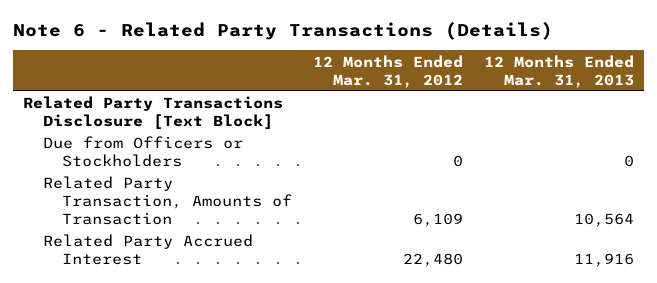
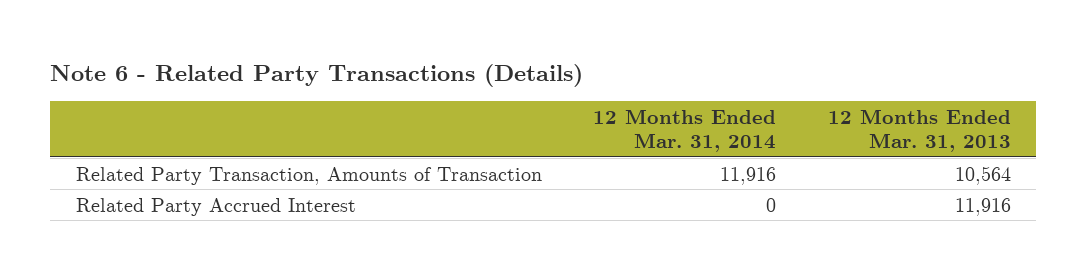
[312,54,463,88] 12 Months Ended Mar. 31, 2012 -> none
none -> [593,108,777,152] 12 Months Ended Mar. 31, 2014
[23,96,284,131] Related Party Transactions Disclosure [Text Block] -> none
[42,136,243,168] Due from Officers or Stockholders -> none

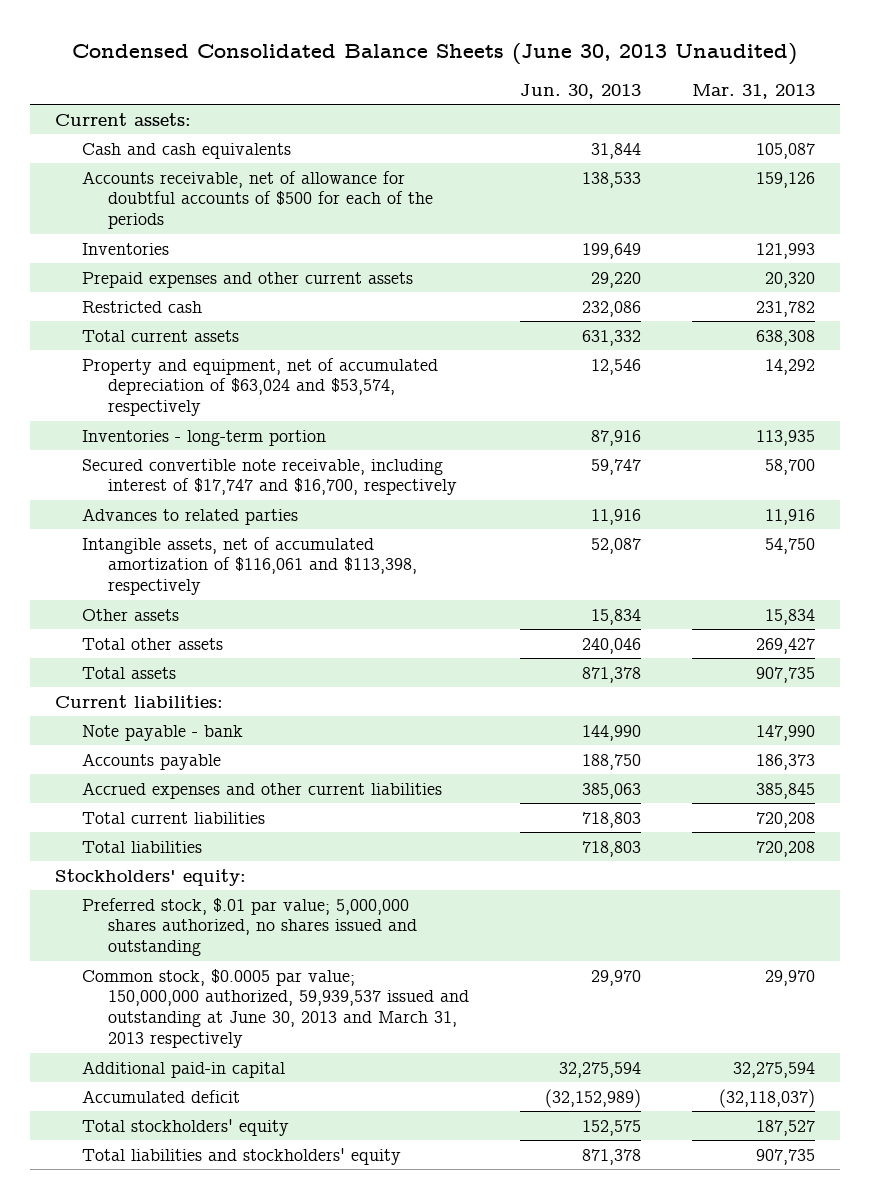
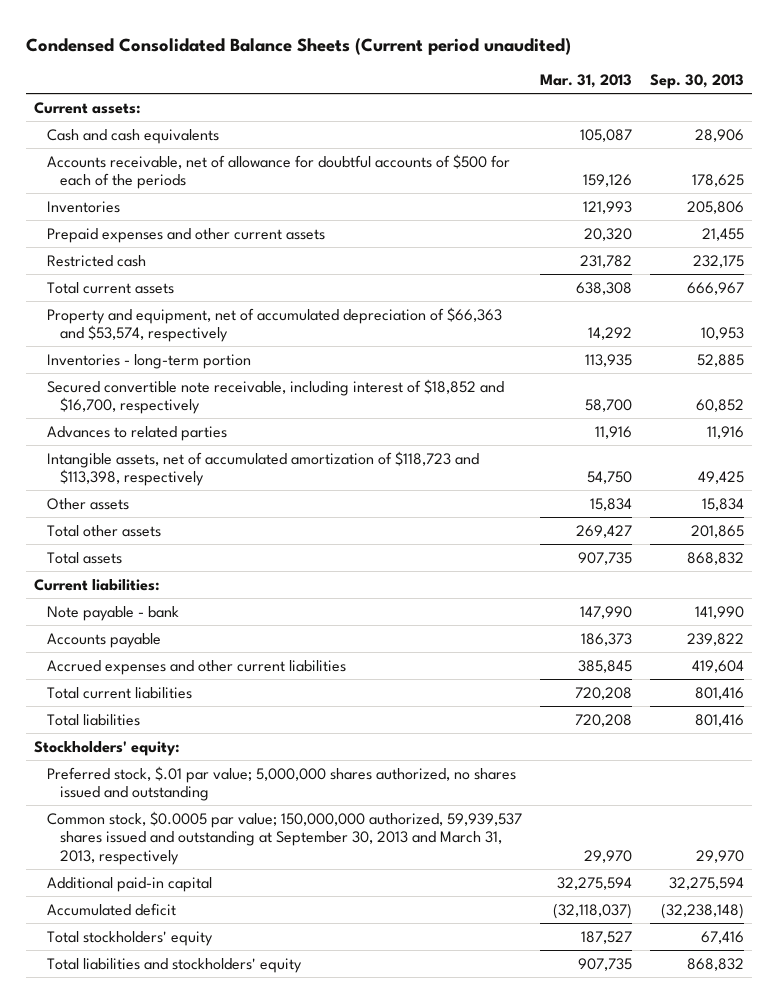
[72,42,798,65] Condensed Consolidated Balance Sheets (June 30, 2013 Unaudited) -> [25,37,571,55] Condensed Consolidated Balance Sheets (Current period unaudited)
[520,83,642,99] Jun. 30, 2013 -> none
none -> [649,74,744,90] Sep. 30, 2013
[81,357,438,417] Property and equipment, net of accumulated depreciation of $63,024 and $53,574, respectively -> [47,306,503,343] Property and equipment, net of accumulated depreciation of $66,363 and $53,574, respectively
[81,458,458,496] Secured convertible note receivable, including interest of $17,747 and $16,700, respectively -> [47,378,505,415] Secured convertible note receivable, including interest of $18,852 and $16,700, respectively
[81,536,418,596] Intangible assets, net of accumulated amortization of $116,061 and $113,398, respectively -> [47,450,480,487] Intangible assets, net of accumulated amortization of $118,723 and $113,398, respectively
[81,968,470,1049] Common stock, $0.0005 par value; 150,000,000 authorized, 59,939,537 issued and outstanding at June 30, 2013 and March 31, 2013 respectively -> [47,810,523,866] Common stock, $0.0005 par value; 150,000,000 authorized, 59,939,537 shares issued and outstanding at September 30, 2013 and March 31, 2013, respectively

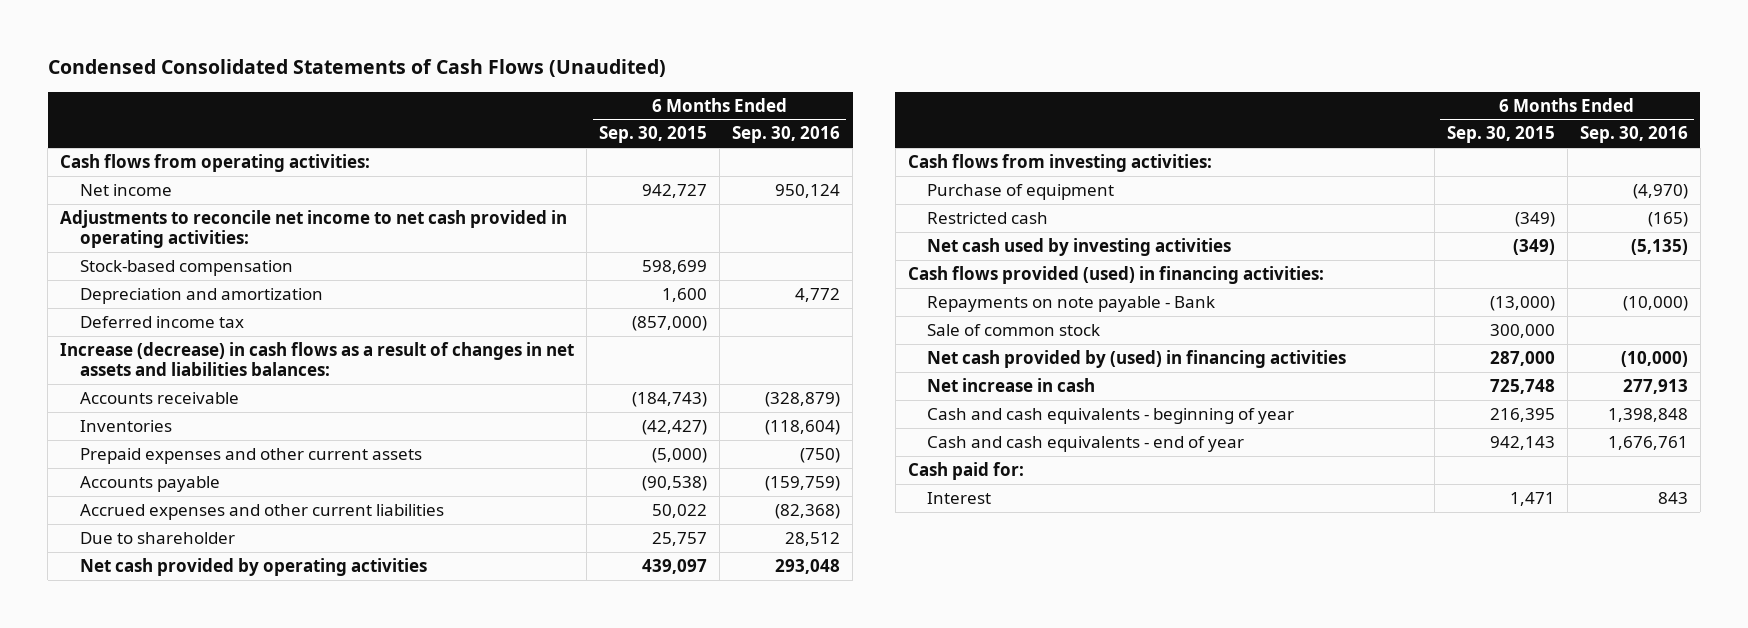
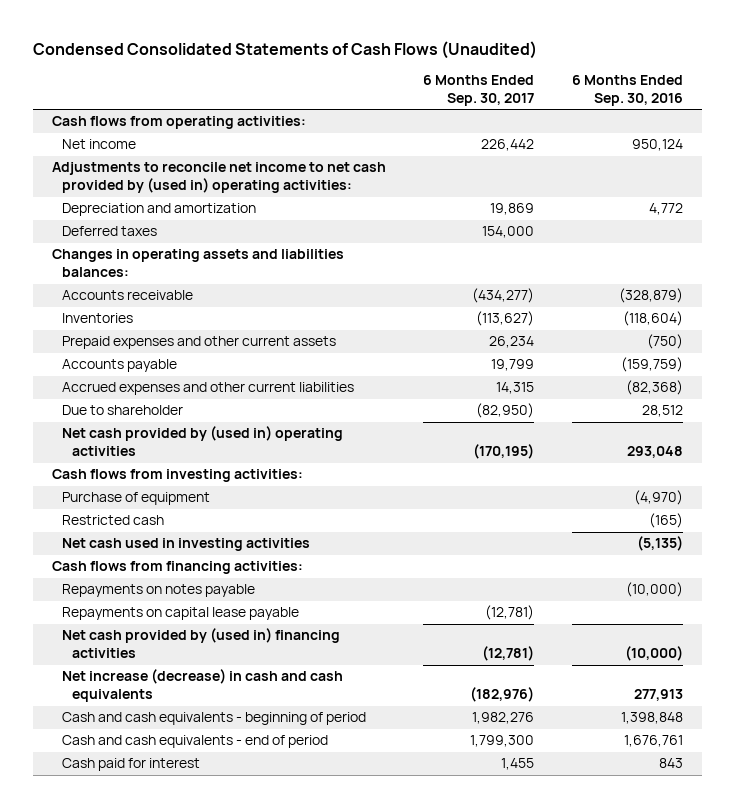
[599,126,708,144] Sep. 30, 2015 -> none
none -> [423,75,535,107] 6 Months Ended Sep. 30, 2017
[79,260,293,277] Stock-based compensation -> none
[60,210,568,249] Adjustments to reconcile net income to net cash provided in operating activities: -> [51,162,386,194] Adjustments to reconcile net income to net cash provided by (used in) operating activities:
[79,316,244,329] Deferred income tax -> [61,226,157,237] Deferred taxes
[60,342,575,377] Increase (decrease) in cash flows as a result of changes in net assets and liabilities balances: -> [51,249,344,278] Changes in operating assets and liabilities balances:
[79,558,427,577] Net cash provided by operating activities -> [61,426,343,457] Net cash provided by (used in) operating activities
[927,324,1101,337] Sale of common stock -> none
[907,462,1024,481] Cash paid for: -> none
[927,238,1232,257] Net cash used by investing activities -> [61,538,310,552] Net cash used in investing activities
[907,266,1324,285] Cash flows provided (used) in financing activities: -> [51,561,303,575] Cash flows from financing activities:
[927,296,1216,313] Repayments on note payable - Bank -> [61,584,255,598] Repayments on notes payable
none -> [61,607,299,621] Repayments on capital lease payable
[927,350,1347,369] Net cash provided by (used) in financing activities -> [61,628,340,659] Net cash provided by (used in) financing activities
[927,378,1096,393] Net increase in cash -> [61,669,343,703] Net increase (decrease) in cash and cash equivalents
[927,408,1295,425] Cash and cash equivalents - beginning of year -> [61,712,366,726] Cash and cash equivalents - beginning of period
[927,436,1245,453] Cash and cash equivalents - end of year -> [61,735,328,749] Cash and cash equivalents - end of period
[927,492,992,505] Interest -> [61,758,200,772] Cash paid for interest

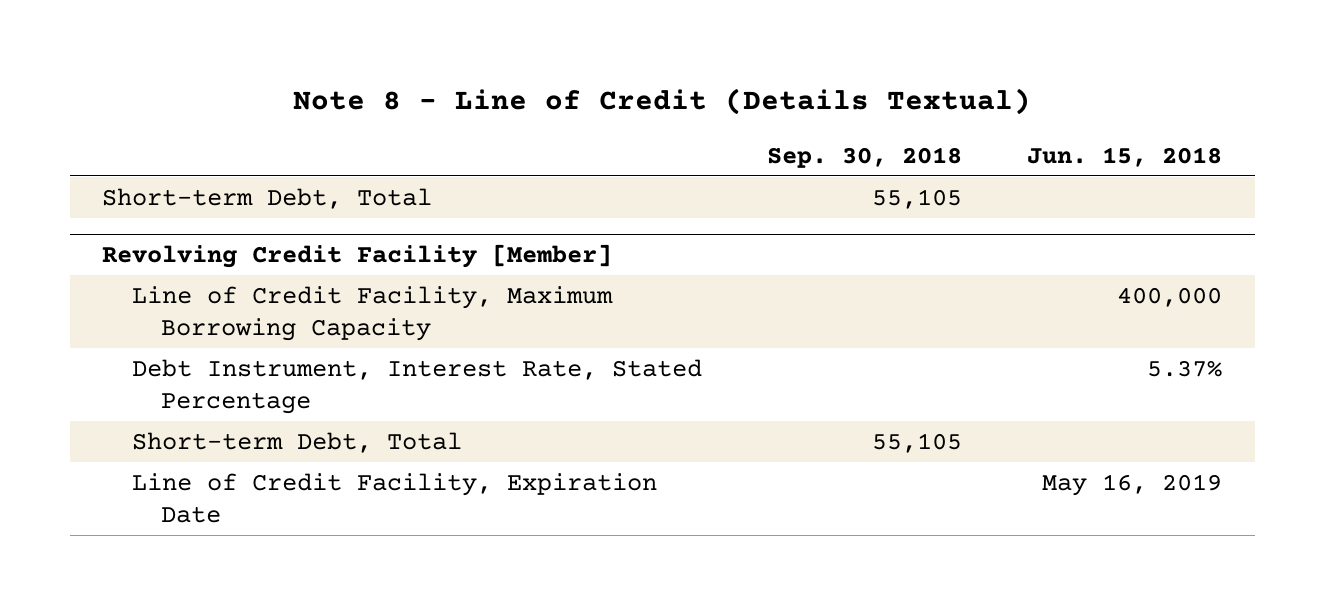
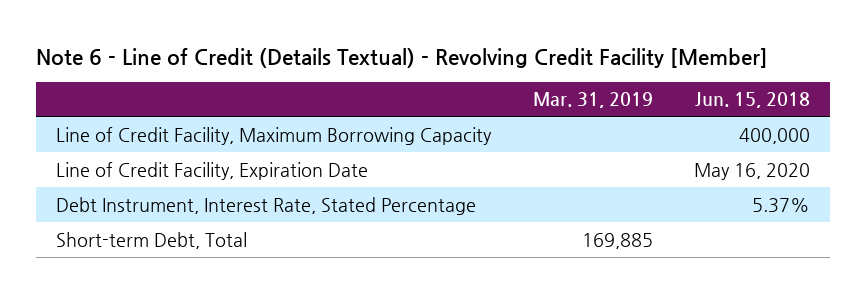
[293,88,1032,116] Note 8 - Line of Credit (Details Textual) -> [35,47,768,68] Note 6 - Line of Credit (Details Textual) - Revolving Credit Facility [Member]
[767,146,963,168] Sep. 30, 2018 -> none
none -> [532,92,653,109] Mar. 31, 2019
[102,187,433,209] Short-term Debt, Total -> none
[102,243,613,268] Revolving Credit Facility [Member] -> none
none -> [56,161,369,180] Line of Credit Facility, Expiration Date
[131,472,657,524] Line of Credit Facility, Expiration Date -> none

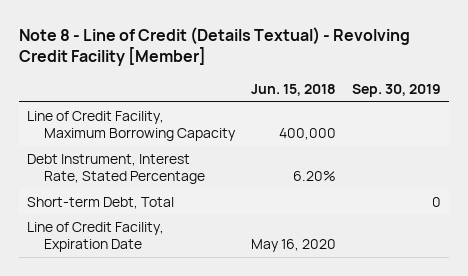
[35,47,768,68] Note 6 - Line of Credit (Details Textual) - Revolving Credit Facility [Member] -> [19,26,411,67] Note 8 - Line of Credit (Details Textual) - Revolving Credit Facility [Member]
[532,92,653,109] Mar. 31, 2019 -> none
none -> [351,83,441,97] Sep. 30, 2019
[751,197,810,213] 5.37% -> [292,171,336,182] 6.20%
[56,161,369,180] Line of Credit Facility, Expiration Date -> [27,221,165,253] Line of Credit Facility, Expiration Date

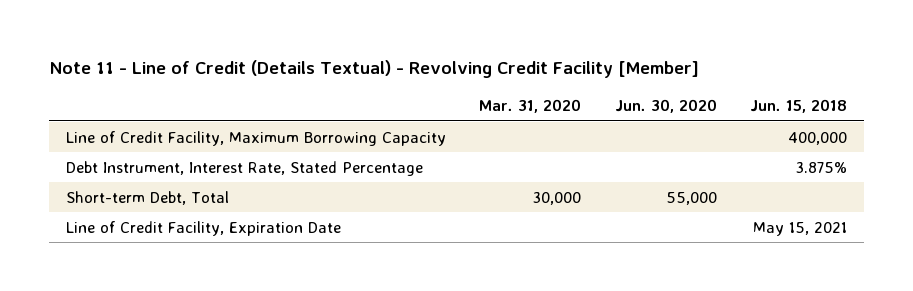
[19,26,411,67] Note 8 - Line of Credit (Details Textual) - Revolving Credit Facility [Member] -> [49,60,700,79] Note 11 - Line of Credit (Details Textual) - Revolving Credit Facility [Member]
[351,83,441,97] Sep. 30, 2019 -> none
none -> [479,99,582,114] Mar. 31, 2020
none -> [614,99,717,114] Jun. 30, 2020
[292,171,336,182] 6.20% -> [795,161,848,173] 3.875%
[250,239,336,253] May 16, 2020 -> [753,221,848,236] May 15, 2021

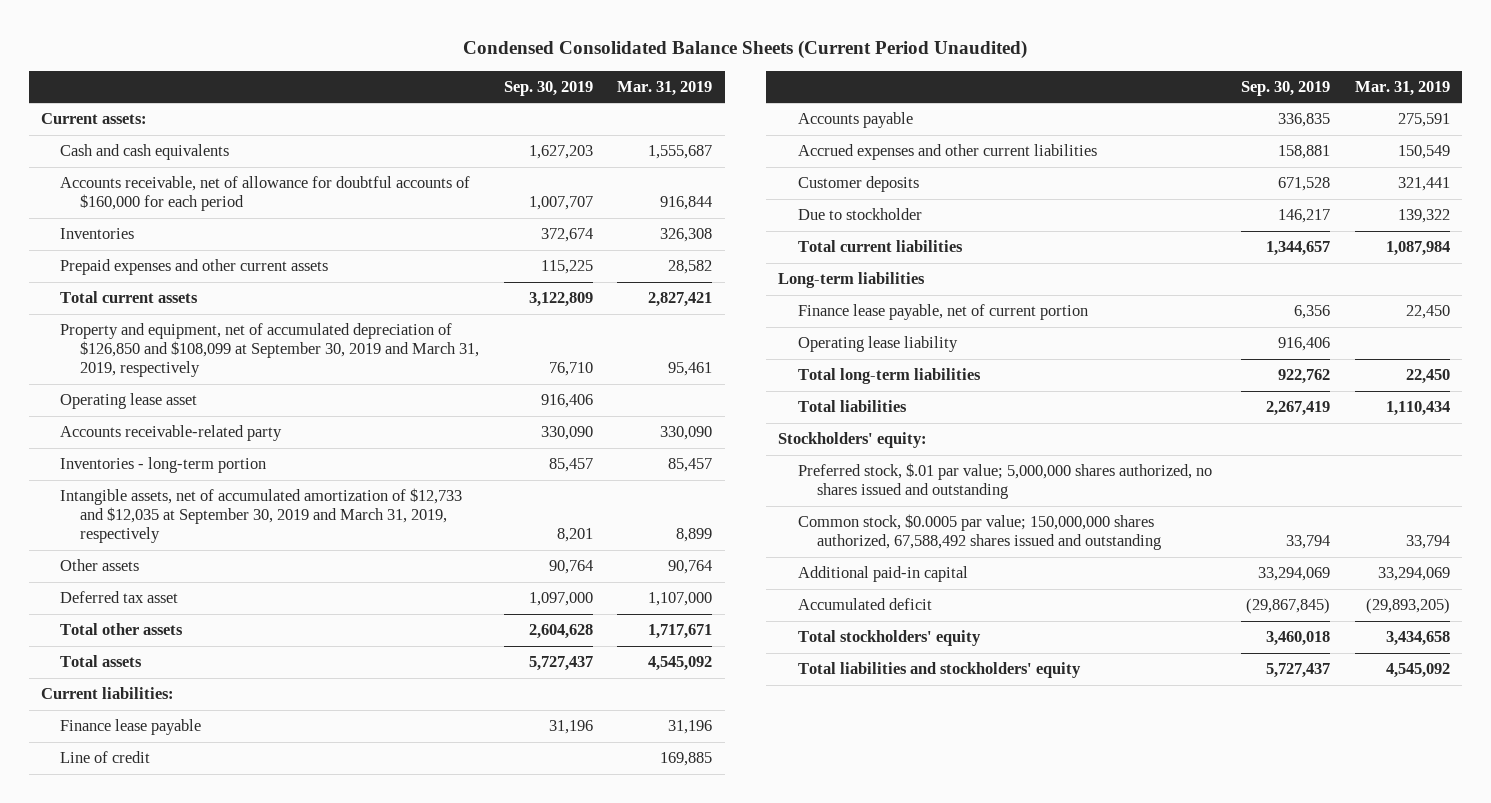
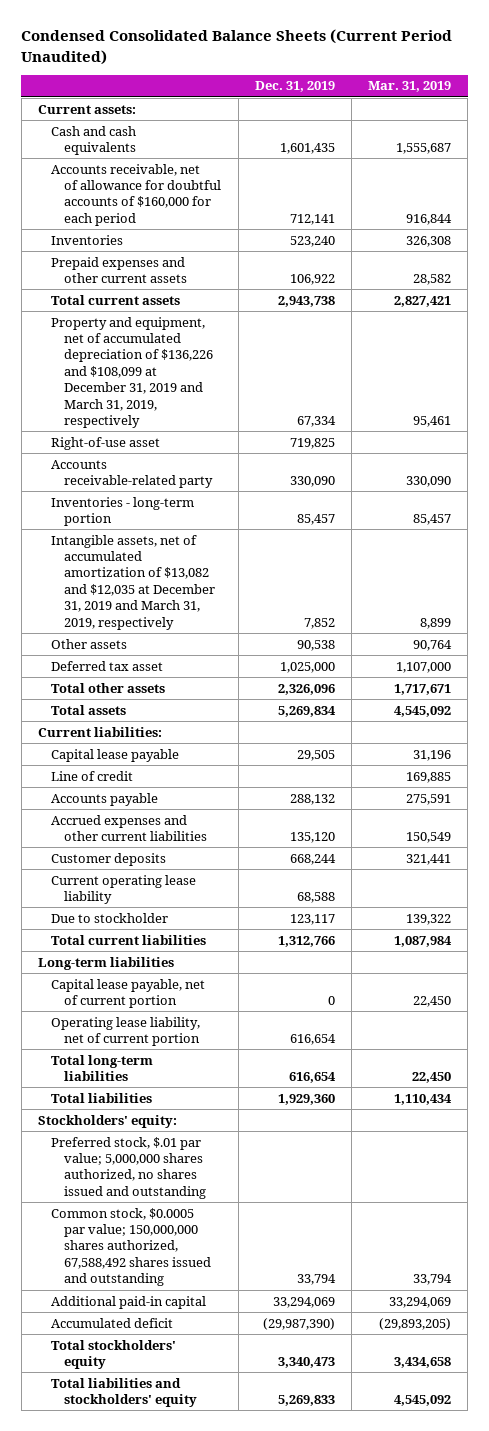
[503,80,593,96] Sep. 30, 2019 -> none
none -> [254,81,335,93] Dec. 31, 2019
[60,323,479,378] Property and equipment, net of accumulated depreciation of $126,850 and $108,099 at September 30, 2019 and March 31, 2019, respectively -> [51,316,214,428] Property and equipment, net of accumulated depreciation of $136,226 and $108,099 at December 31, 2019 and March 31, 2019, respectively
[60,393,198,410] Operating lease asset -> [51,436,161,450] Right-of-use asset
[60,488,463,544] Intangible assets, net of accumulated amortization of $12,733 and $12,035 at September 30, 2019 and March 31, 2019, respectively -> [51,534,216,630] Intangible assets, net of accumulated amortization of $13,082 and $12,035 at December 31, 2019 and March 31, 2019, respectively
[60,719,202,736] Finance lease payable -> [51,748,180,762] Capital lease payable
none -> [51,874,197,905] Current operating lease liability
[797,304,1088,321] Finance lease payable, net of current portion -> [51,978,206,1009] Capital lease payable, net of current portion
[797,336,958,353] Operating lease liability -> [51,1016,201,1047] Operating lease liability, net of current portion

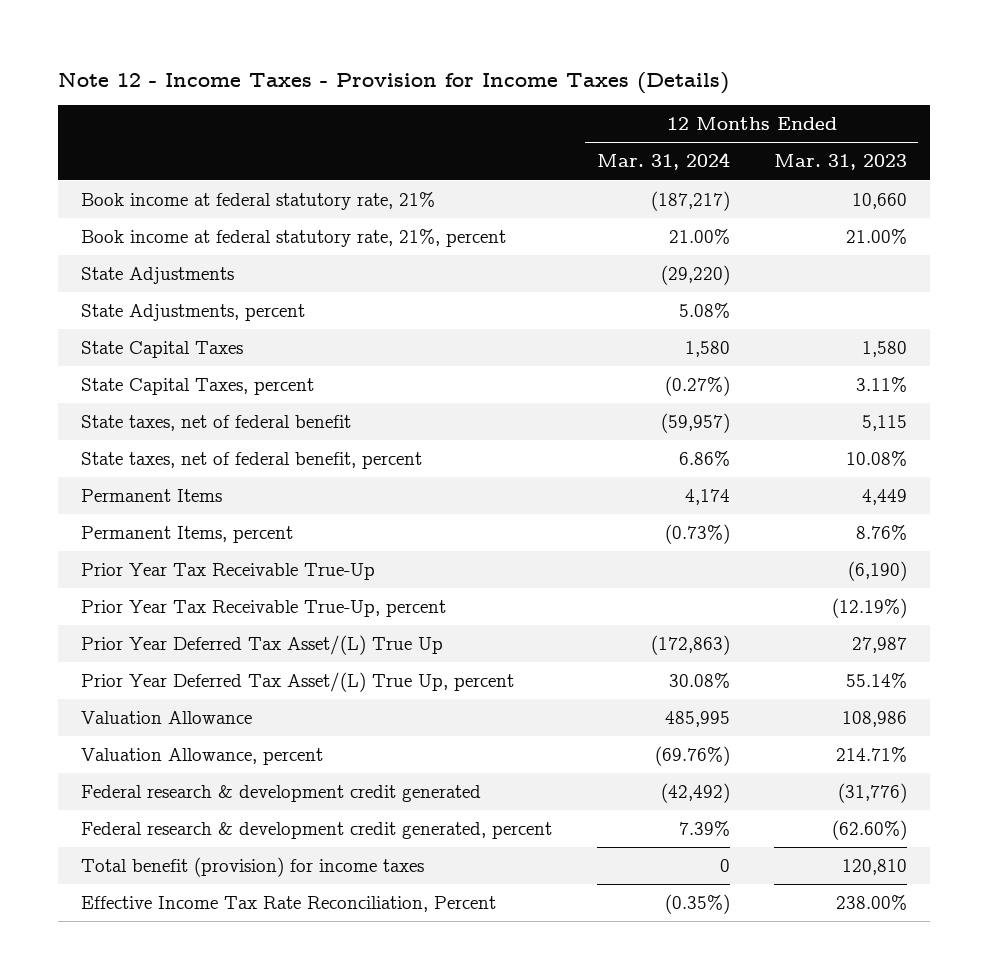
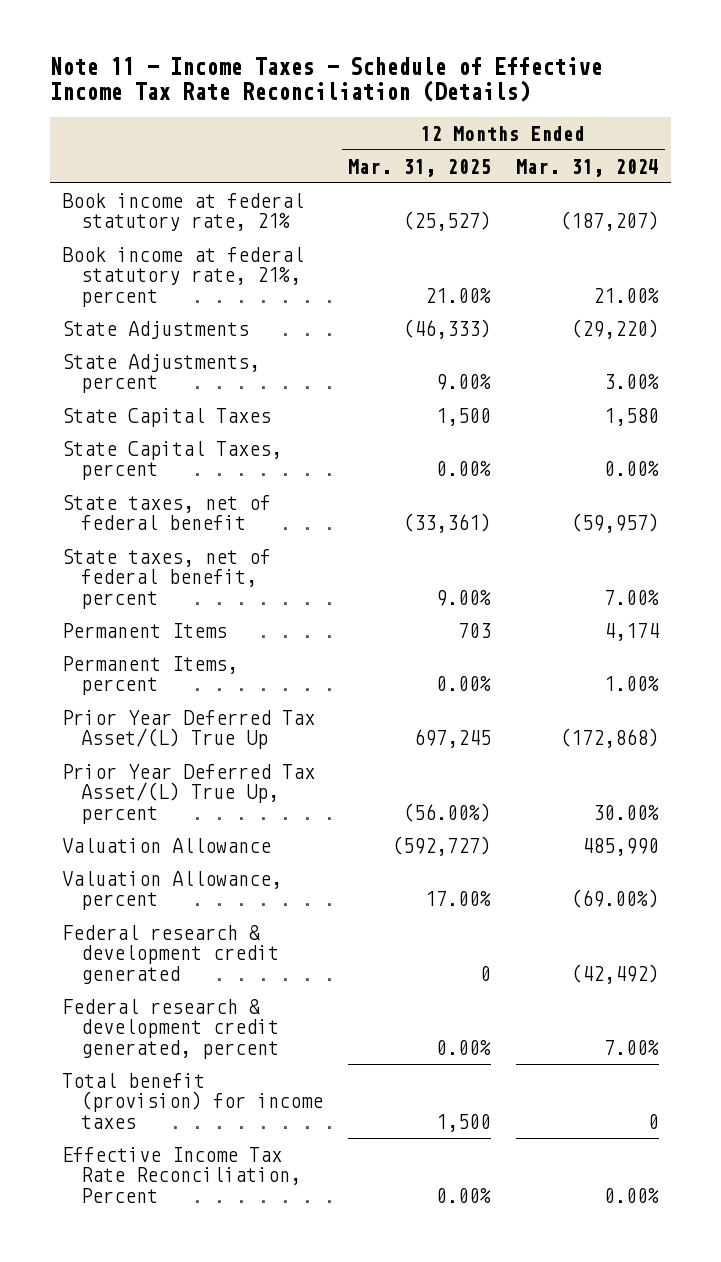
[58,71,730,94] Note 12 - Income Taxes - Provision for Income Taxes (Details) -> [50,57,603,103] Note 11 - Income Taxes - Schedule of Effective Income Tax Rate Reconciliation (Details)
[774,154,908,171] Mar. 31, 2023 -> none
none -> [347,158,491,177] Mar. 31, 2025
[650,190,730,211] (187,217) -> [559,211,659,232] (187,207)
[678,302,730,318] 5.08% -> [603,374,659,390] 3.00%
[664,375,730,396] (0.27%) -> [603,461,659,477] 0.00%
[678,450,730,466] 6.86% -> [603,589,659,605] 7.00%
[80,562,375,580] Prior Year Tax Receivable True-Up -> none
[80,599,446,617] Prior Year Tax Receivable True-Up, percent -> none
[664,523,730,544] (0.73%) -> [603,676,659,692] 1.00%
[650,634,730,655] (172,863) -> [559,728,659,749] (172,868)
[668,672,730,688] 30.08% -> [592,804,659,820] 30.00%
[664,710,730,727] 485,995 -> [581,838,659,857] 485,990
[654,745,730,766] (69.76%) -> [570,889,659,909] (69.00%)
[678,820,730,836] 7.39% -> [603,1039,659,1055] 7.00%
[664,893,730,914] (0.35%) -> [603,1187,659,1203] 0.00%

